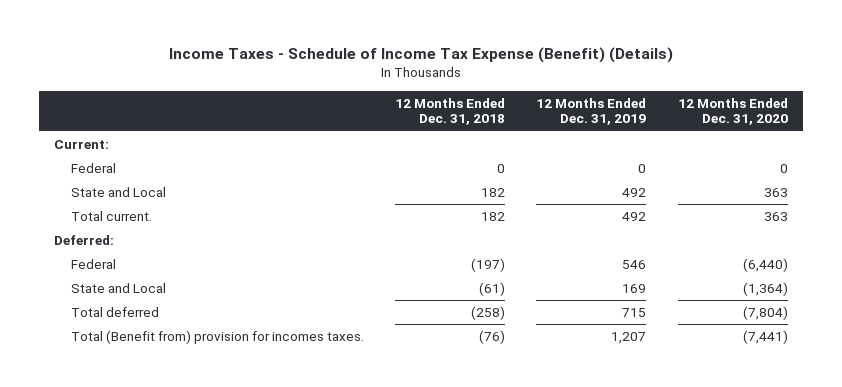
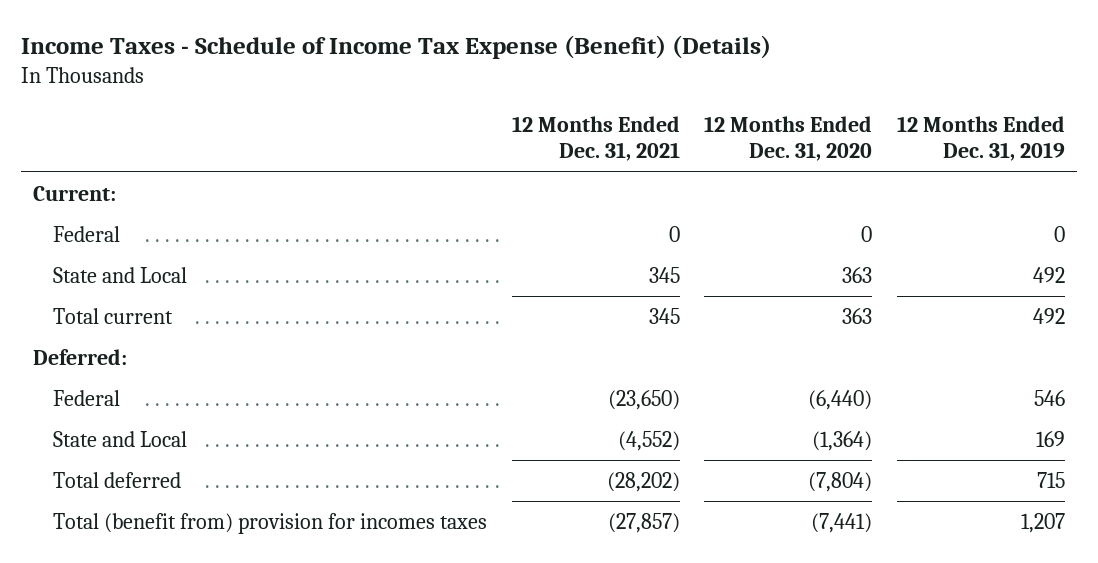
[394,97,505,126] 12 Months Ended Dec. 31, 2018 -> none
none -> [511,116,680,162] 12 Months Ended Dec. 31, 2021
[70,210,152,221] Total current. -> [53,307,174,324] Total current
[70,329,364,344] Total (Benefit from) provision for incomes taxes. -> [53,512,488,534] Total (benefit from) provision for incomes taxes

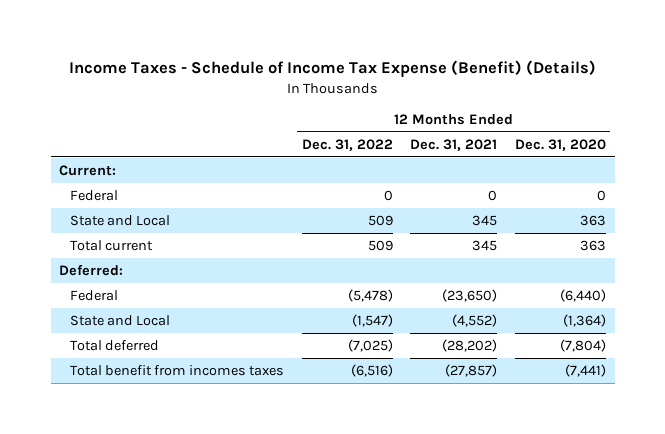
[896,116,1065,162] 12 Months Ended Dec. 31, 2019 -> none
none -> [301,138,393,151] Dec. 31, 2022
[53,512,488,534] Total (benefit from) provision for incomes taxes -> [70,364,285,376] Total benefit from incomes taxes

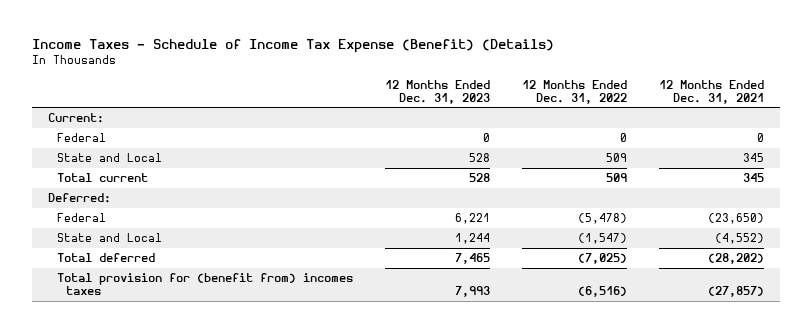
[514,138,606,151] Dec. 31, 2020 -> none
none -> [385,79,491,104] 12 Months Ended Dec. 31, 2023
[70,364,285,376] Total benefit from incomes taxes -> [57,273,354,295] Total provision for (benefit from) incomes taxes

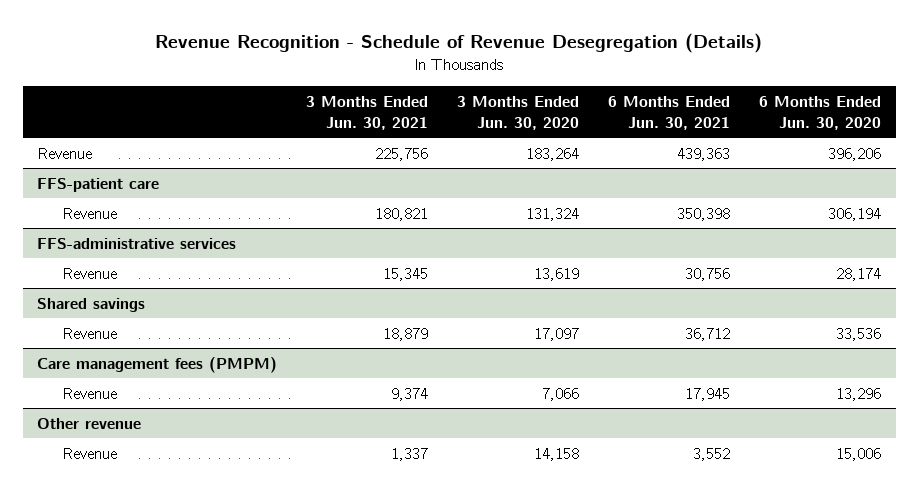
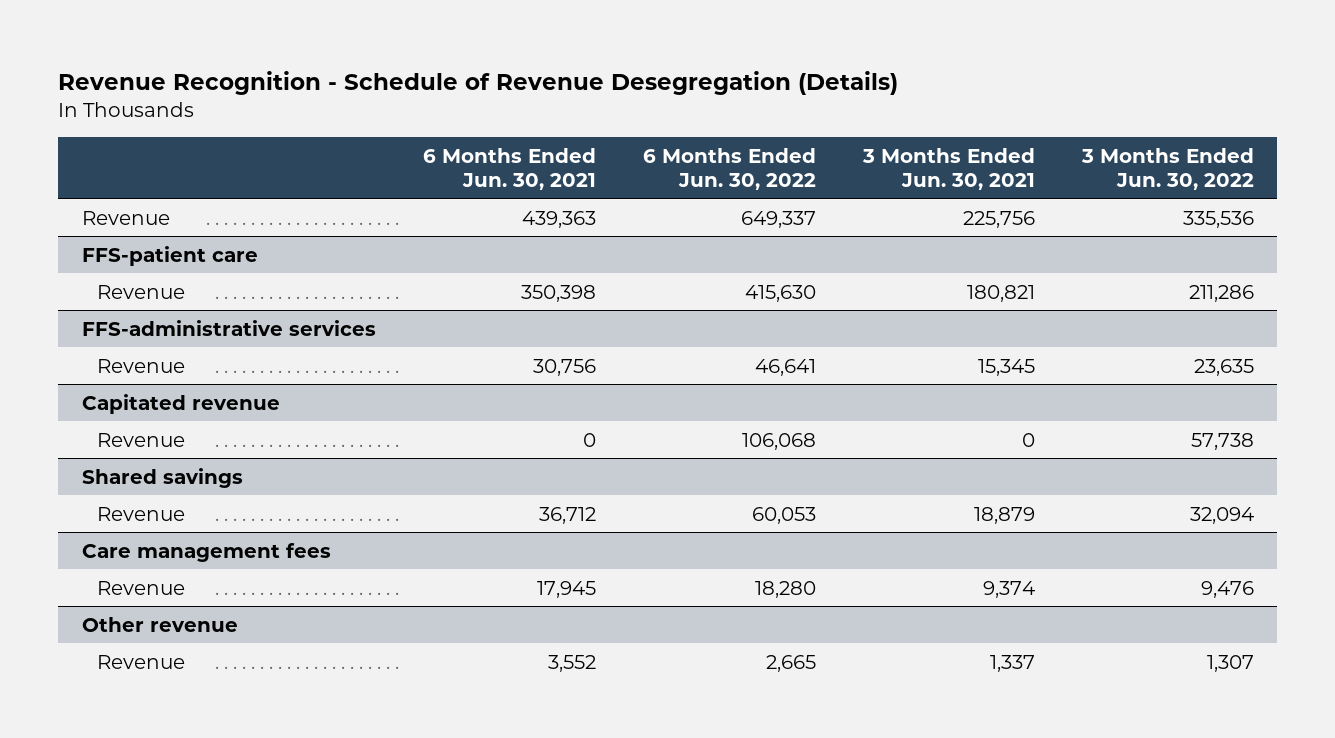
[457,95,580,130] 3 Months Ended Jun. 30, 2020 -> none
[759,95,882,130] 6 Months Ended Jun. 30, 2020 -> none
none -> [642,147,816,190] 6 Months Ended Jun. 30, 2022
none -> [1080,147,1254,190] 3 Months Ended Jun. 30, 2022
none -> [81,393,280,414] Capitated revenue
none -> [96,432,185,447] Revenue
[37,356,278,373] Care management fees (PMPM) -> [81,542,331,562] Care management fees

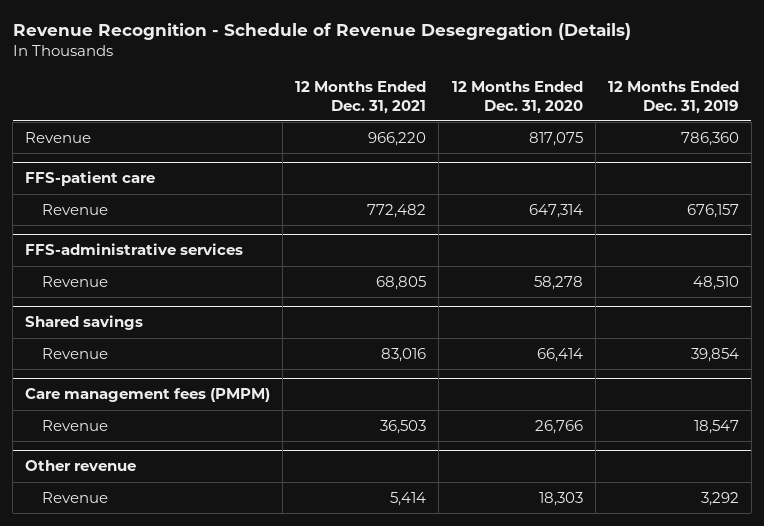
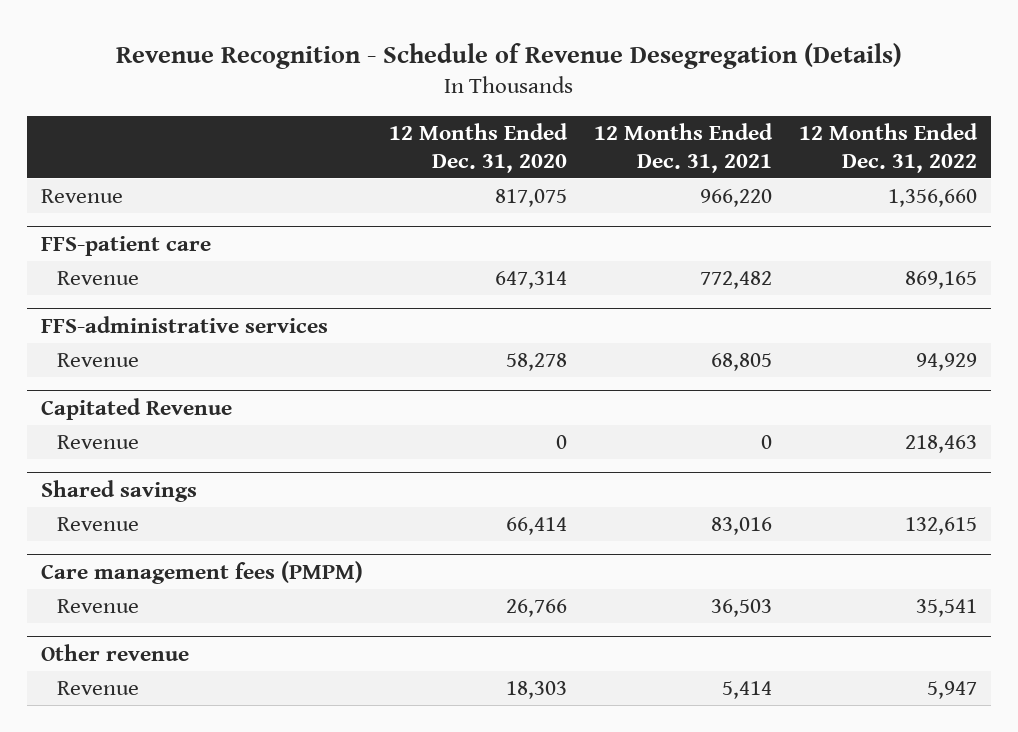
[607,80,739,114] 12 Months Ended Dec. 31, 2019 -> none
none -> [799,123,979,173] 12 Months Ended Dec. 31, 2022
none -> [40,397,232,420] Capitated Revenue
none -> [56,435,139,450] Revenue

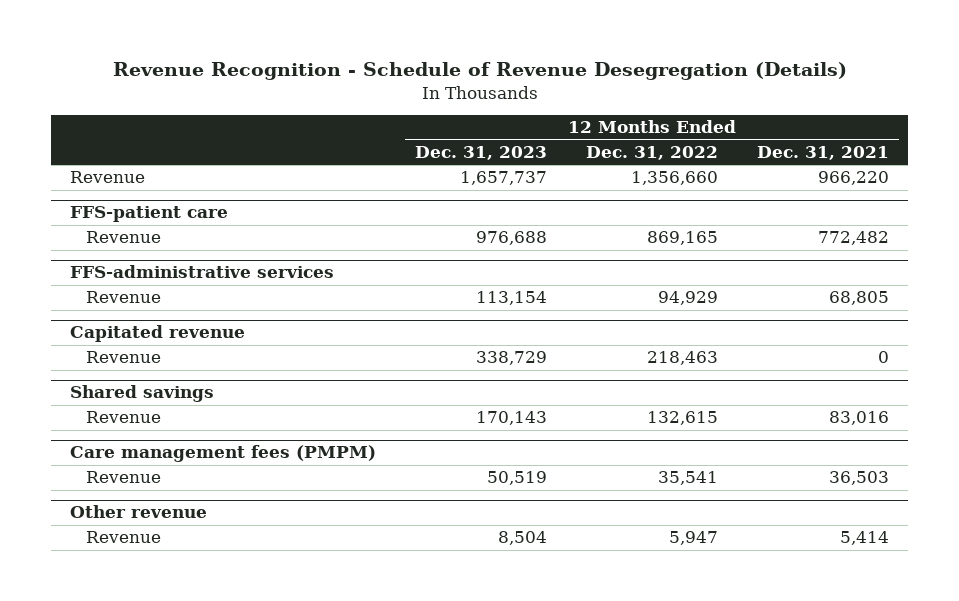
[389,123,569,173] 12 Months Ended Dec. 31, 2020 -> none
none -> [415,145,548,160] Dec. 31, 2023
[40,397,232,420] Capitated Revenue -> [70,325,246,343] Capitated revenue

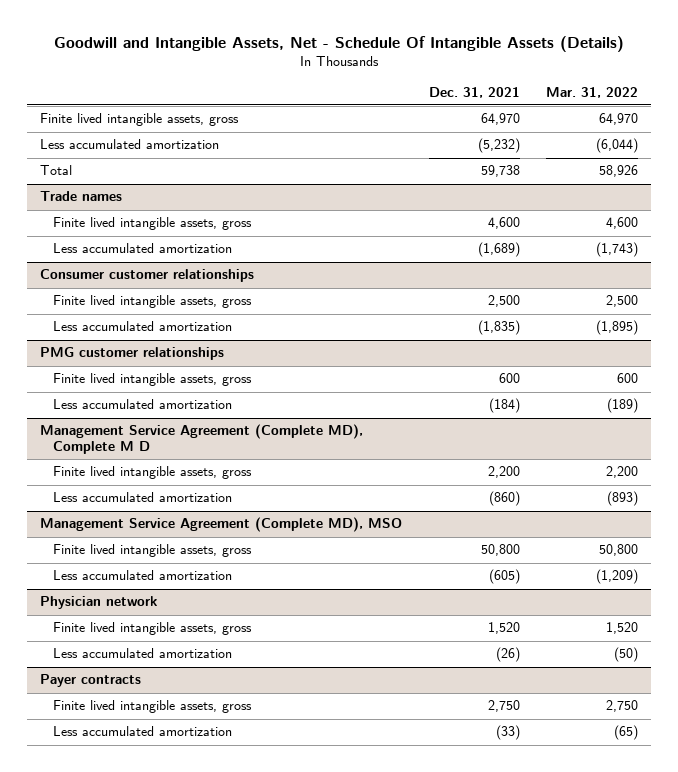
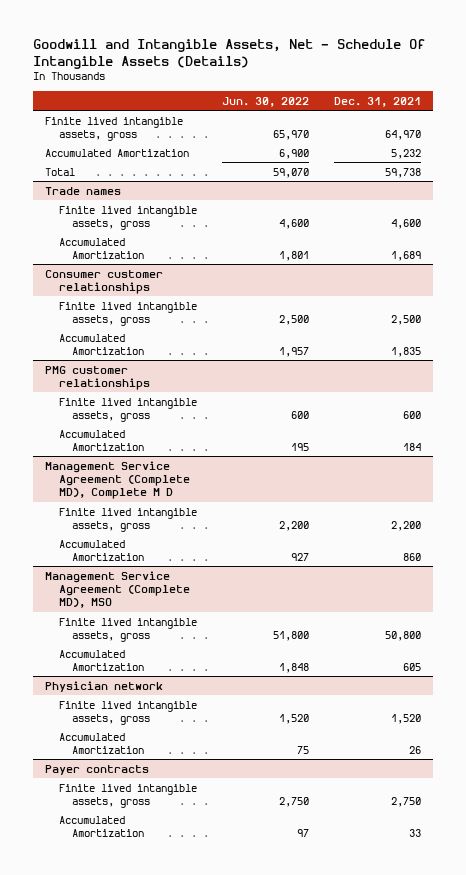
[546,86,639,98] Mar. 31, 2022 -> none
none -> [221,96,309,107] Jun. 30, 2022
[40,139,220,150] Less accumulated amortization -> [45,148,190,157] Accumulated Amortization
[477,138,520,154] (5,232) -> [390,148,421,159] 5,232
[53,243,233,254] Less accumulated amortization -> [58,237,144,259] Accumulated Amortization
[477,242,520,258] (1,689) -> [390,250,421,261] 1,689
[53,321,233,332] Less accumulated amortization -> [58,333,144,355] Accumulated Amortization
[477,320,520,336] (1,835) -> [390,346,421,357] 1,835
[53,399,233,410] Less accumulated amortization -> [58,429,144,451] Accumulated Amortization
[488,398,520,414] (184) -> [402,442,421,451] 184
[53,492,233,503] Less accumulated amortization -> [58,539,144,561] Accumulated Amortization
[488,491,520,507] (860) -> [402,552,421,561] 860
[53,570,233,581] Less accumulated amortization -> [58,649,144,671] Accumulated Amortization
[488,569,520,585] (605) -> [402,662,421,671] 605
[53,648,233,659] Less accumulated amortization -> [58,732,144,754] Accumulated Amortization
[495,647,520,663] (26) -> [408,745,421,754] 26
[53,726,233,737] Less accumulated amortization -> [58,815,144,837] Accumulated Amortization
[495,725,520,741] (33) -> [408,828,421,837] 33

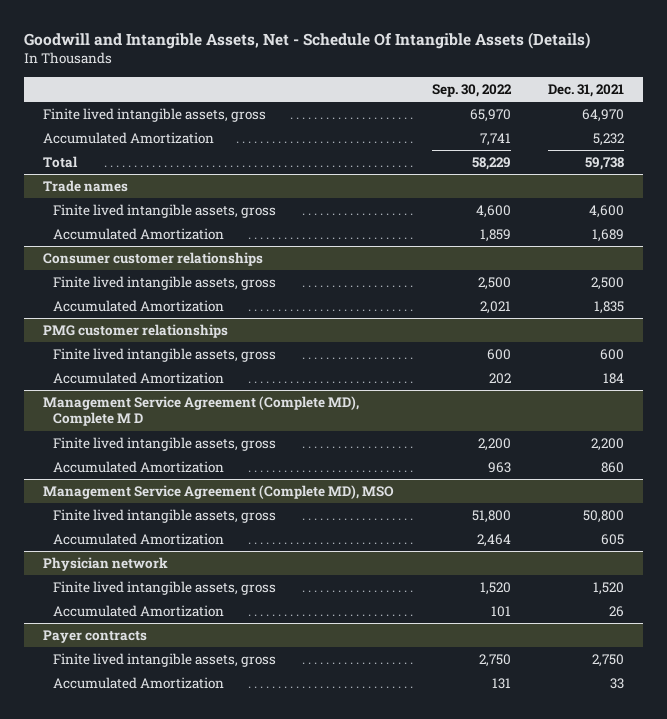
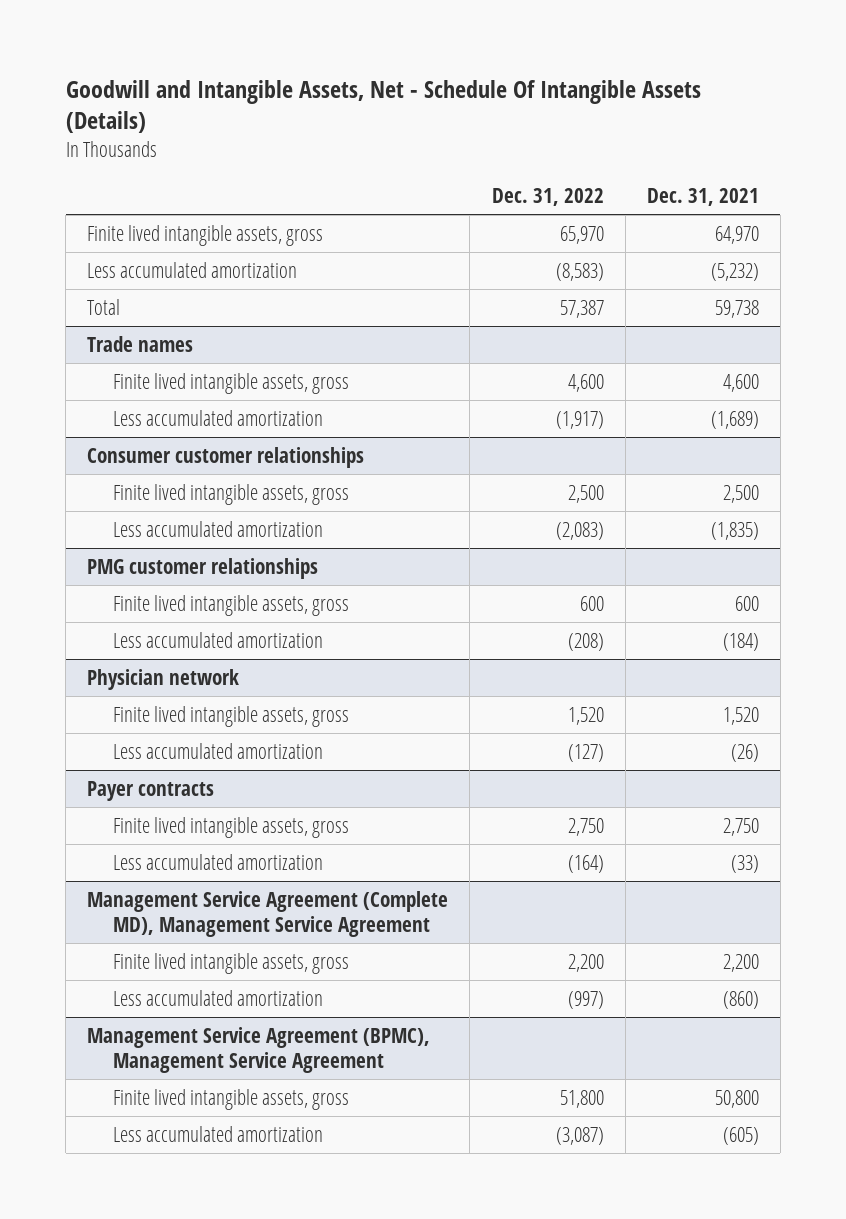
[431,83,512,97] Sep. 30, 2022 -> none
none -> [491,188,604,207] Dec. 31, 2022
[43,132,215,145] Accumulated Amortization -> [87,261,298,278] Less accumulated amortization
[593,133,625,147] 5,232 -> [710,262,759,281] (5,232)
[53,228,225,241] Accumulated Amortization -> [113,409,324,426] Less accumulated amortization
[592,229,625,243] 1,689 -> [710,410,759,429] (1,689)
[53,300,225,313] Accumulated Amortization -> [113,520,324,537] Less accumulated amortization
[594,301,625,315] 1,835 -> [710,521,759,540] (1,835)
[43,396,360,427] Management Service Agreement (Complete MD), Complete M D -> none
[53,437,277,452] Finite lived intangible assets, gross -> none
[53,461,225,474] Accumulated Amortization -> none
[43,485,395,500] Management Service Agreement (Complete MD), MSO -> none
[53,509,277,524] Finite lived intangible assets, gross -> none
[53,533,225,546] Accumulated Amortization -> none
[53,372,225,385] Accumulated Amortization -> [113,631,324,648] Less accumulated amortization
[603,373,625,385] 184 -> [722,632,759,651] (184)
[53,605,225,618] Accumulated Amortization -> [113,742,324,759] Less accumulated amortization
[609,606,625,618] 26 -> [730,743,759,762] (26)
[53,677,225,690] Accumulated Amortization -> [113,853,324,870] Less accumulated amortization
[610,678,625,690] 33 -> [730,854,759,873] (33)
none -> [87,890,449,937] Management Service Agreement (Complete MD), Management Service Agreement
none -> [113,952,350,974] Finite lived intangible assets, gross
none -> [113,989,324,1006] Less accumulated amortization
none -> [87,1026,431,1073] Management Service Agreement (BPMC), Management Service Agreement
none -> [113,1088,350,1110] Finite lived intangible assets, gross
none -> [113,1125,324,1142] Less accumulated amortization

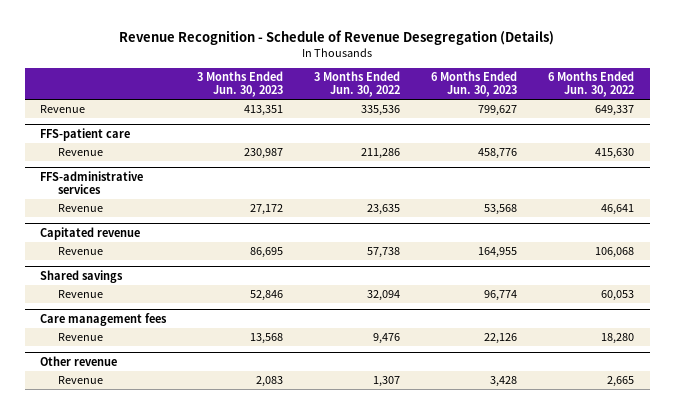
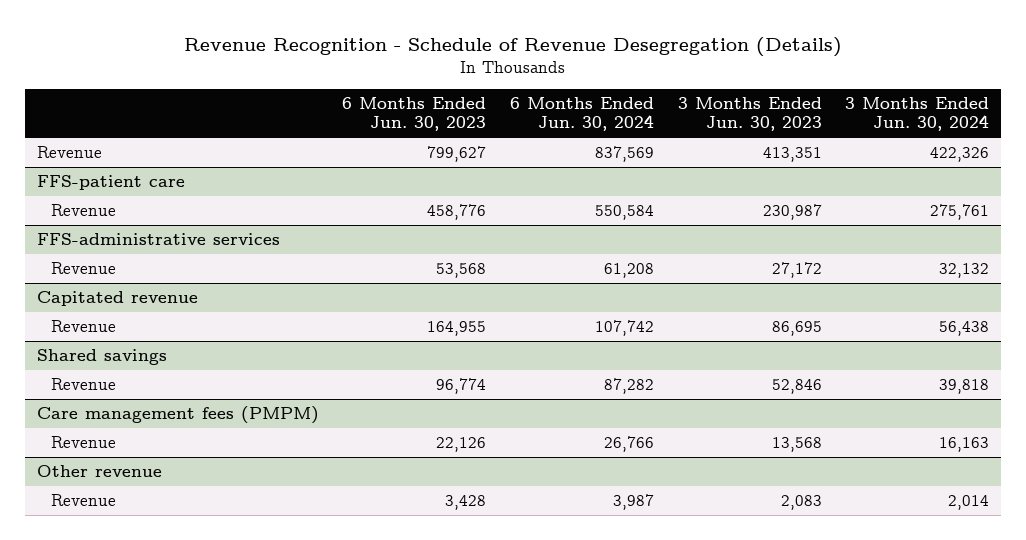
[314,71,401,98] 3 Months Ended Jun. 30, 2022 -> none
[548,71,635,98] 6 Months Ended Jun. 30, 2022 -> none
none -> [510,97,655,132] 6 Months Ended Jun. 30, 2024
none -> [845,97,990,132] 3 Months Ended Jun. 30, 2024
[40,312,168,326] Care management fees -> [36,406,319,425] Care management fees (PMPM)

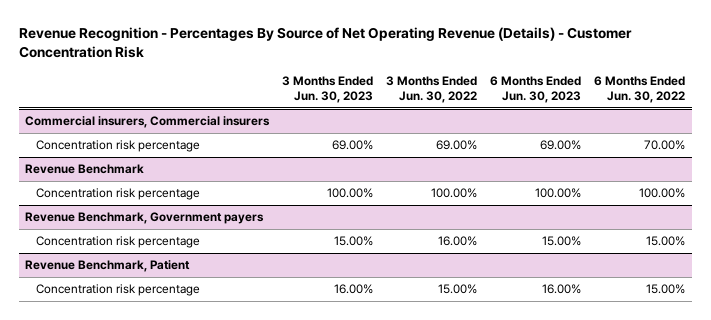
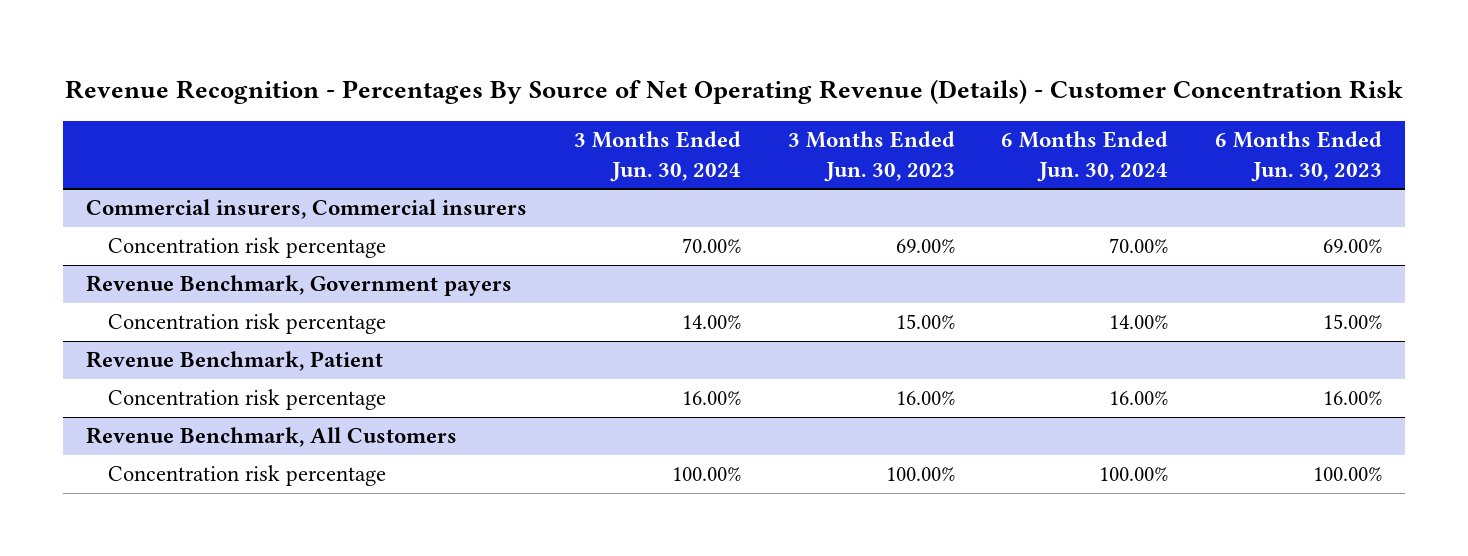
[386,76,478,103] 3 Months Ended Jun. 30, 2022 -> none
[594,76,686,103] 6 Months Ended Jun. 30, 2022 -> none
none -> [573,131,741,182] 3 Months Ended Jun. 30, 2024
none -> [1001,131,1169,182] 6 Months Ended Jun. 30, 2024
[25,164,145,175] Revenue Benchmark -> none
[35,188,200,201] Concentration risk percentage -> none
none -> [86,427,458,448] Revenue Benchmark, All Customers
none -> [108,465,387,487] Concentration risk percentage

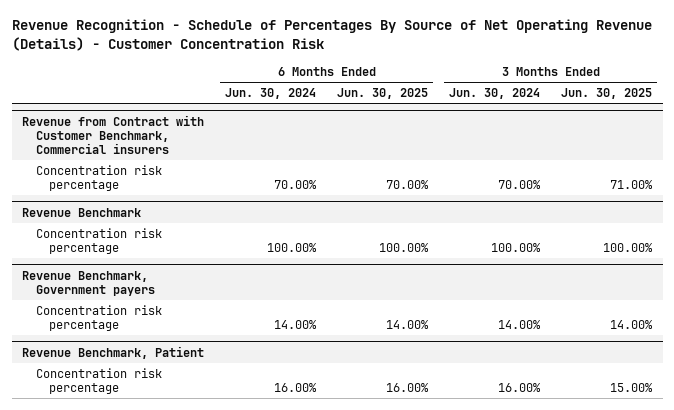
[65,79,1404,105] Revenue Recognition - Percentages By Source of Net Operating Revenue (Details) - Customer Concentration Risk -> [11,19,652,52] Revenue Recognition - Schedule of Percentages By Source of Net Operating Revenue (Details) - Customer Concentration Risk
[787,131,955,182] 3 Months Ended Jun. 30, 2023 -> none
[1214,131,1382,182] 6 Months Ended Jun. 30, 2023 -> none
none -> [337,88,429,100] Jun. 30, 2025
none -> [561,88,653,100] Jun. 30, 2025
[86,199,528,220] Commercial insurers, Commercial insurers -> none
none -> [22,114,205,154] Revenue from Contract with Customer Benchmark, Commercial insurers
none -> [22,207,142,217] Revenue Benchmark
none -> [35,227,162,254] Concentration risk percentage
[86,427,458,448] Revenue Benchmark, All Customers -> none
[108,465,387,487] Concentration risk percentage -> none

